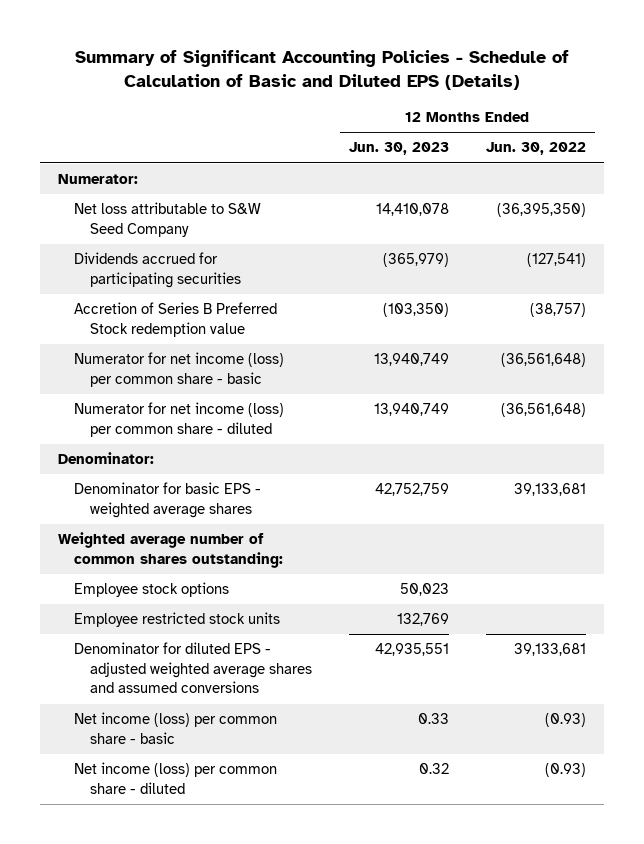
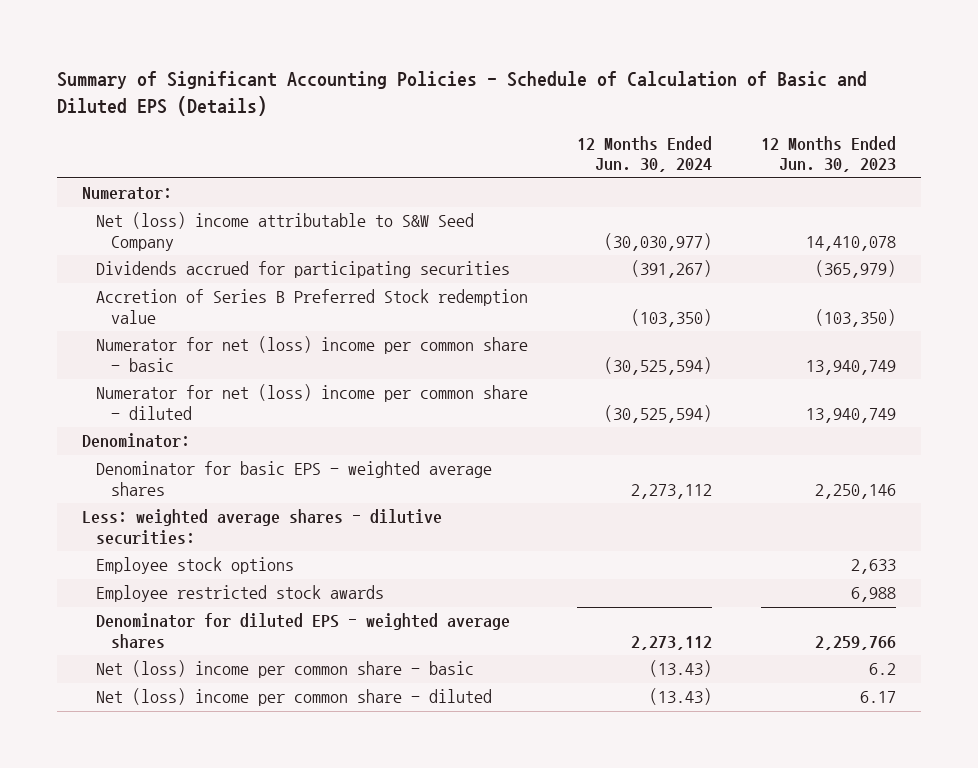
[485,142,586,156] Jun. 30, 2022 -> none
none -> [577,135,713,173] 12 Months Ended Jun. 30, 2024
[74,202,262,237] Net loss attributable to S&W Seed Company -> [96,212,475,252] Net (loss) income attributable to S&W Seed Company
[74,352,285,387] Numerator for net income (loss) per common share - basic -> [96,336,529,373] Numerator for net (loss) income per common share - basic
[74,402,285,437] Numerator for net income (loss) per common share - diluted -> [96,384,529,421] Numerator for net (loss) income per common share - diluted
[374,483,449,497] 42,752,759 -> [815,484,897,500] 2,250,146
[58,532,284,568] Weighted average number of common shares outstanding: -> [81,509,442,546] Less: weighted average shares - dilutive securities:
[399,583,449,597] 50,023 -> [851,559,897,575] 2,633
[74,612,281,628] Employee restricted stock units -> [96,585,385,603] Employee restricted stock awards
[396,613,449,627] 132,769 -> [851,587,897,603] 6,988
[74,642,313,694] Denominator for diluted EPS - adjusted weighted average shares and assumed conversions -> [96,613,511,649] Denominator for diluted EPS - weighted average shares
[374,643,449,657] 42,935,551 -> [815,636,897,651] 2,259,766
[74,712,278,744] Net income (loss) per common share - basic -> [96,660,475,679] Net (loss) income per common share - basic
[417,713,449,725] 0.33 -> [869,663,897,676] 6.2
[74,762,278,794] Net income (loss) per common share - diluted -> [96,688,493,707] Net (loss) income per common share - diluted
[418,763,449,775] 0.32 -> [860,691,897,704] 6.17

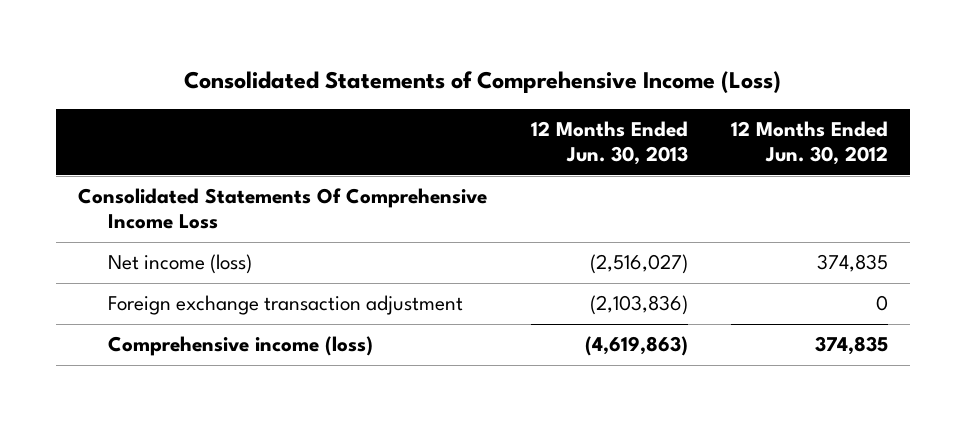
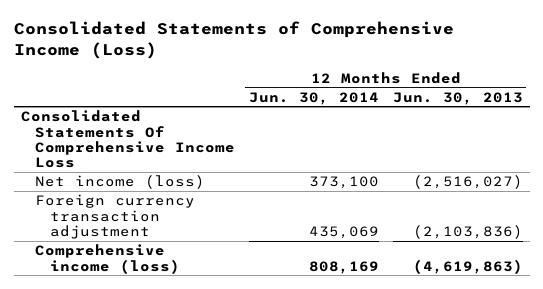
[731,121,889,166] 12 Months Ended Jun. 30, 2012 -> none
none -> [248,91,379,105] Jun. 30, 2014
[108,295,464,316] Foreign exchange transaction adjustment -> [35,194,196,240] Foreign currency transaction adjustment

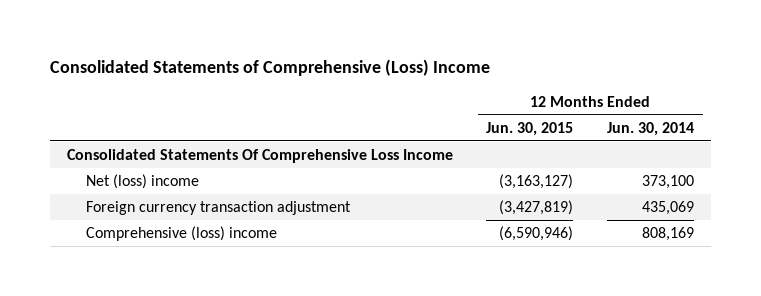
[13,21,454,60] Consolidated Statements of Comprehensive Income (Loss) -> [49,59,490,77] Consolidated Statements of Comprehensive (Loss) Income
[392,91,523,105] Jun. 30, 2013 -> none
none -> [486,121,574,136] Jun. 30, 2015
[20,110,236,169] Consolidated Statements Of Comprehensive Income Loss -> [66,149,453,164] Consolidated Statements Of Comprehensive Loss Income
[35,175,206,190] Net income (loss) -> [85,174,199,190] Net (loss) income
[35,244,180,274] Comprehensive income (loss) -> [85,226,277,242] Comprehensive (loss) income

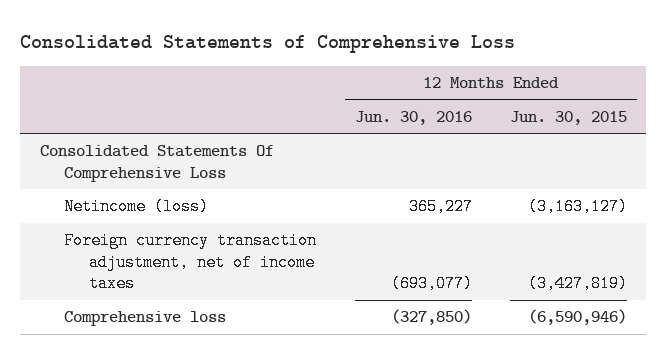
[49,59,490,77] Consolidated Statements of Comprehensive (Loss) Income -> [20,35,516,54] Consolidated Statements of Comprehensive Loss
[607,121,695,136] Jun. 30, 2014 -> none
none -> [354,110,472,125] Jun. 30, 2016
[66,149,453,164] Consolidated Statements Of Comprehensive Loss Income -> [39,145,274,182] Consolidated Statements Of Comprehensive Loss
[85,174,199,190] Net (loss) income -> [64,198,210,216] Netincome (loss)
[85,201,351,216] Foreign currency transaction adjustment -> [64,232,318,293] Foreign currency transaction adjustment, net of income taxes
[85,226,277,242] Comprehensive (loss) income -> [64,311,227,327] Comprehensive loss

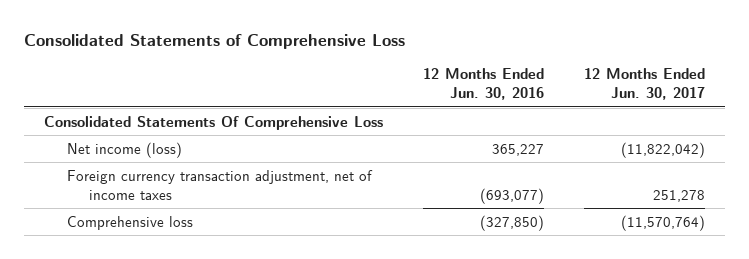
[510,110,628,125] Jun. 30, 2015 -> none
none -> [583,68,705,101] 12 Months Ended Jun. 30, 2017
[64,198,210,216] Netincome (loss) -> [66,141,182,158] Net income (loss)

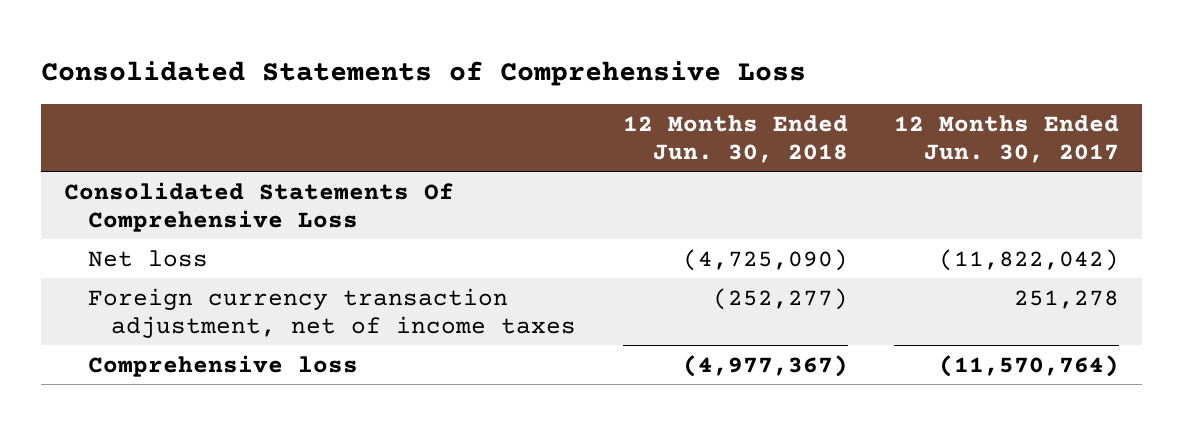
[422,68,544,101] 12 Months Ended Jun. 30, 2016 -> none
none -> [622,114,848,164] 12 Months Ended Jun. 30, 2018
[66,141,182,158] Net income (loss) -> [87,249,208,267] Net loss

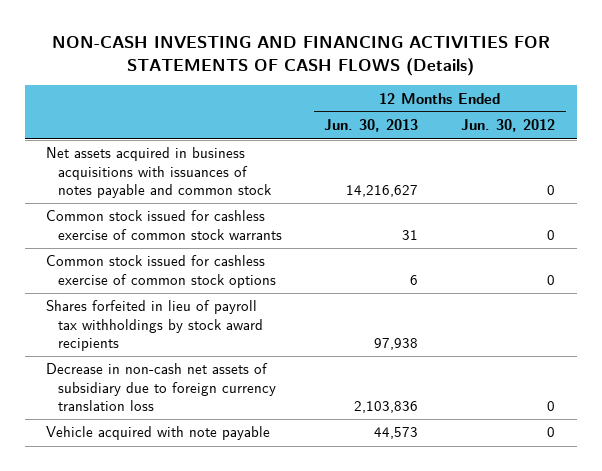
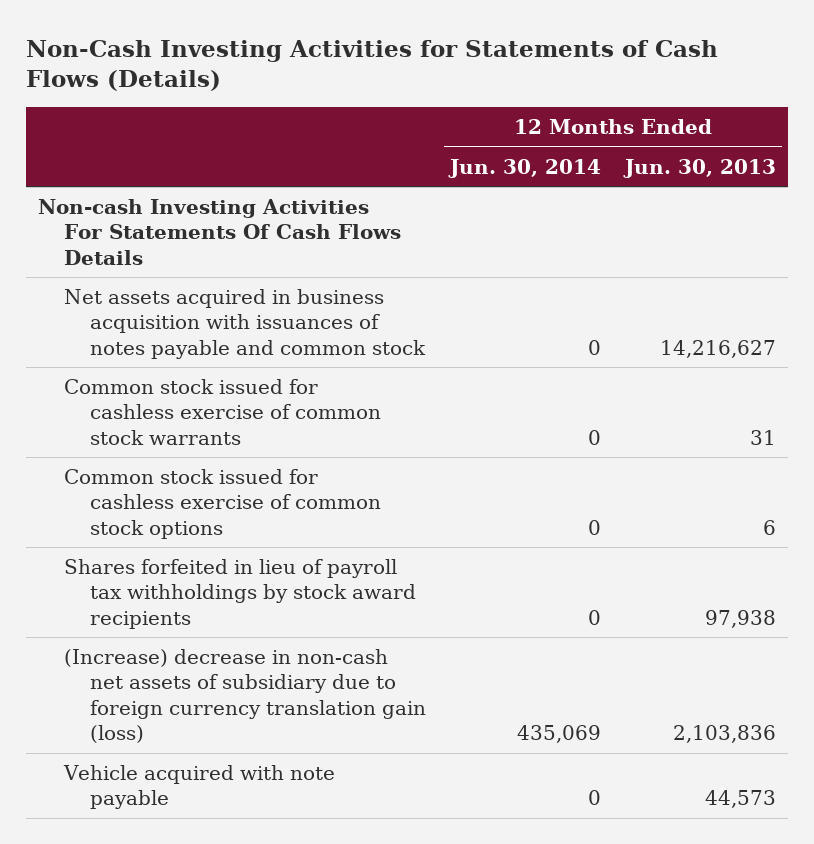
[51,35,550,76] NON-CASH INVESTING AND FINANCING ACTIVITIES FOR STATEMENTS OF CASH FLOWS (Details) -> [26,39,719,92] Non-Cash Investing Activities for Statements of Cash Flows (Details)
[461,119,556,133] Jun. 30, 2012 -> none
none -> [448,158,602,178] Jun. 30, 2014
none -> [38,199,402,265] Non-cash Investing Activities For Statements Of Cash Flows Details
[46,147,272,198] Net assets acquired in business acquisitions with issuances of notes payable and common stock -> [64,289,427,359] Net assets acquired in business acquisition with issuances of notes payable and common stock
[46,363,276,411] Decrease in non-cash net assets of subsidiary due to foreign currency translation loss -> [64,649,427,743] (Increase) decrease in non-cash net assets of subsidiary due to foreign currency translation gain (loss)

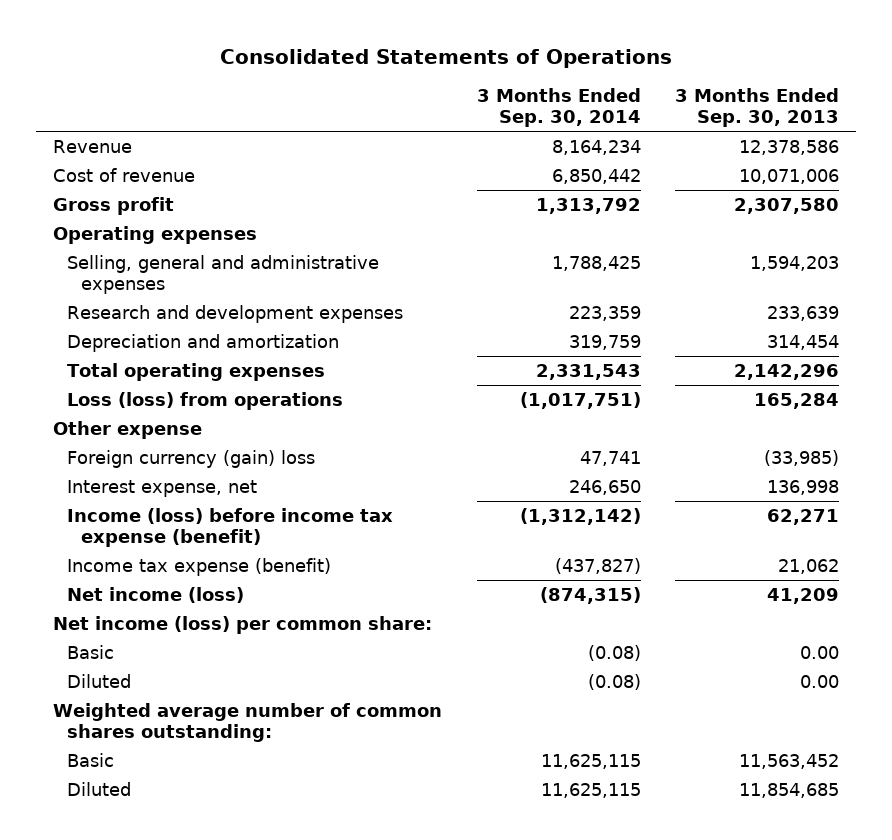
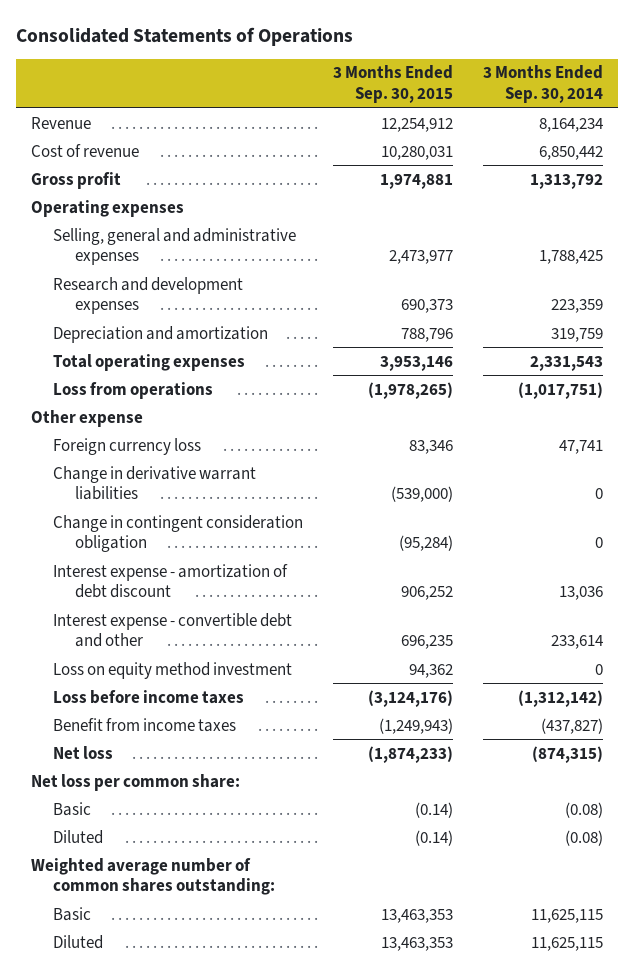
[674,88,839,128] 3 Months Ended Sep. 30, 2013 -> none
none -> [332,65,453,104] 3 Months Ended Sep. 30, 2015
[67,392,344,411] Loss (loss) from operations -> [52,381,213,399] Loss from operations
[67,480,258,498] Interest expense, net -> none
[67,450,316,469] Foreign currency (gain) loss -> [52,437,201,455] Foreign currency loss
none -> [52,465,256,501] Change in derivative warrant liabilities
none -> [52,514,303,553] Change in contingent consideration obligation
none -> [52,563,288,599] Interest expense - amortization of debt discount
none -> [52,612,292,648] Interest expense - convertible debt and other
none -> [52,661,292,679] Loss on equity method investment
[67,508,394,548] Income (loss) before income tax expense (benefit) -> [52,689,244,704] Loss before income taxes
[67,558,332,577] Income tax expense (benefit) -> [52,717,236,732] Benefit from income taxes
[67,587,245,604] Net income (loss) -> [52,745,113,759] Net loss
[53,616,433,635] Net income (loss) per common share: -> [30,773,240,791] Net loss per common share:

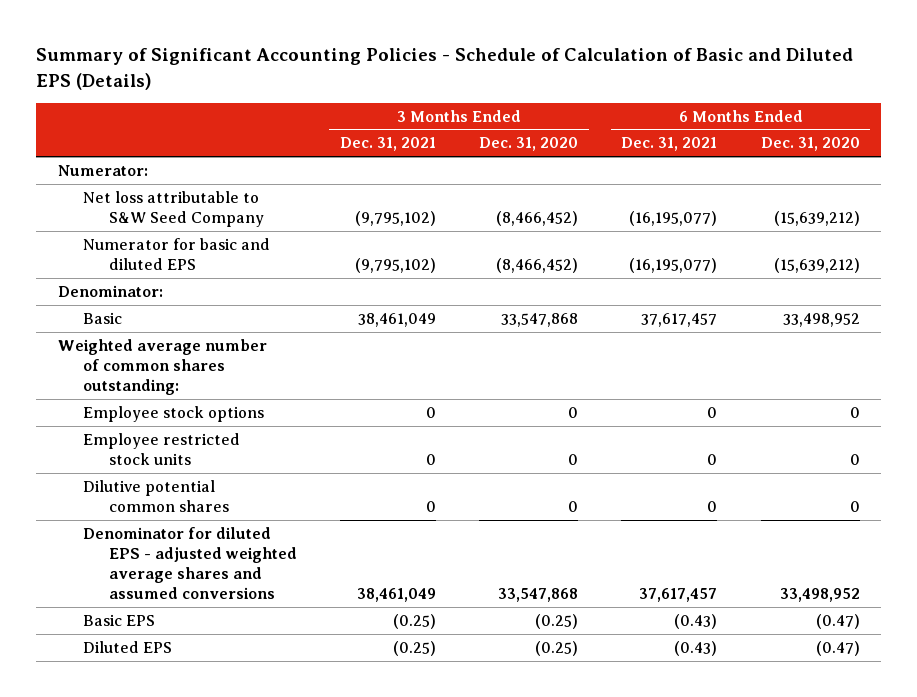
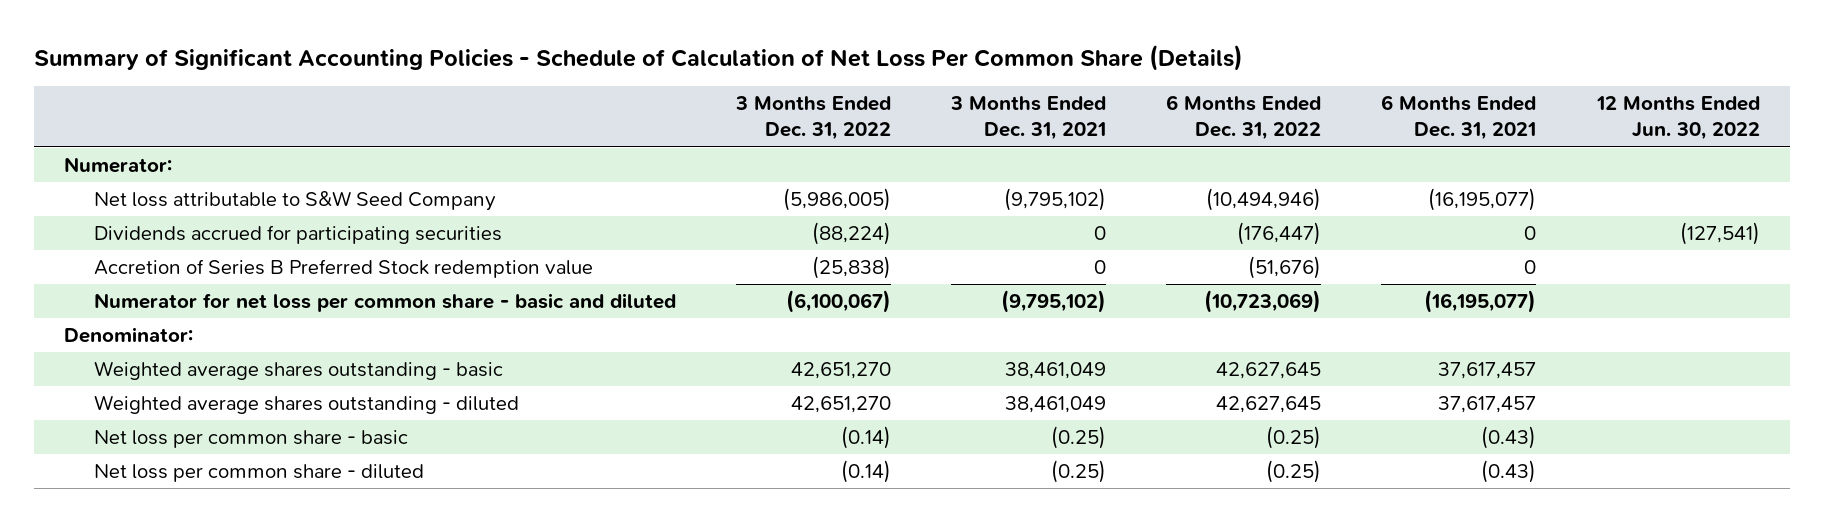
[36,48,854,90] Summary of Significant Accounting Policies - Schedule of Calculation of Basic and Diluted EPS (Details) -> [33,44,1243,71] Summary of Significant Accounting Policies - Schedule of Calculation of Net Loss Per Common Share (Details)
[479,137,579,152] Dec. 31, 2020 -> none
[760,137,860,152] Dec. 31, 2020 -> none
none -> [734,96,891,141] 3 Months Ended Dec. 31, 2022
none -> [1166,95,1322,141] 6 Months Ended Dec. 31, 2022
none -> [1595,96,1760,141] 12 Months Ended Jun. 30, 2022
none -> [93,225,502,245] Dividends accrued for participating securities
none -> [93,259,593,279] Accretion of Series B Preferred Stock redemption value
[83,237,271,270] Numerator for basic and diluted EPS -> [93,293,676,313] Numerator for net loss per common share - basic and diluted
[57,338,267,395] Weighted average number of common shares outstanding: -> none
[83,405,265,422] Employee stock options -> none
[83,432,241,465] Employee restricted stock units -> none
[83,479,229,512] Dilutive potential common shares -> none
[83,311,123,324] Basic -> [93,361,503,381] Weighted average shares outstanding - basic
[83,526,297,599] Denominator for diluted EPS - adjusted weighted average shares and assumed conversions -> [93,395,519,415] Weighted average shares outstanding - diluted
[83,613,156,626] Basic EPS -> [93,430,408,449] Net loss per common share - basic
[83,640,173,653] Diluted EPS -> [93,464,424,483] Net loss per common share - diluted

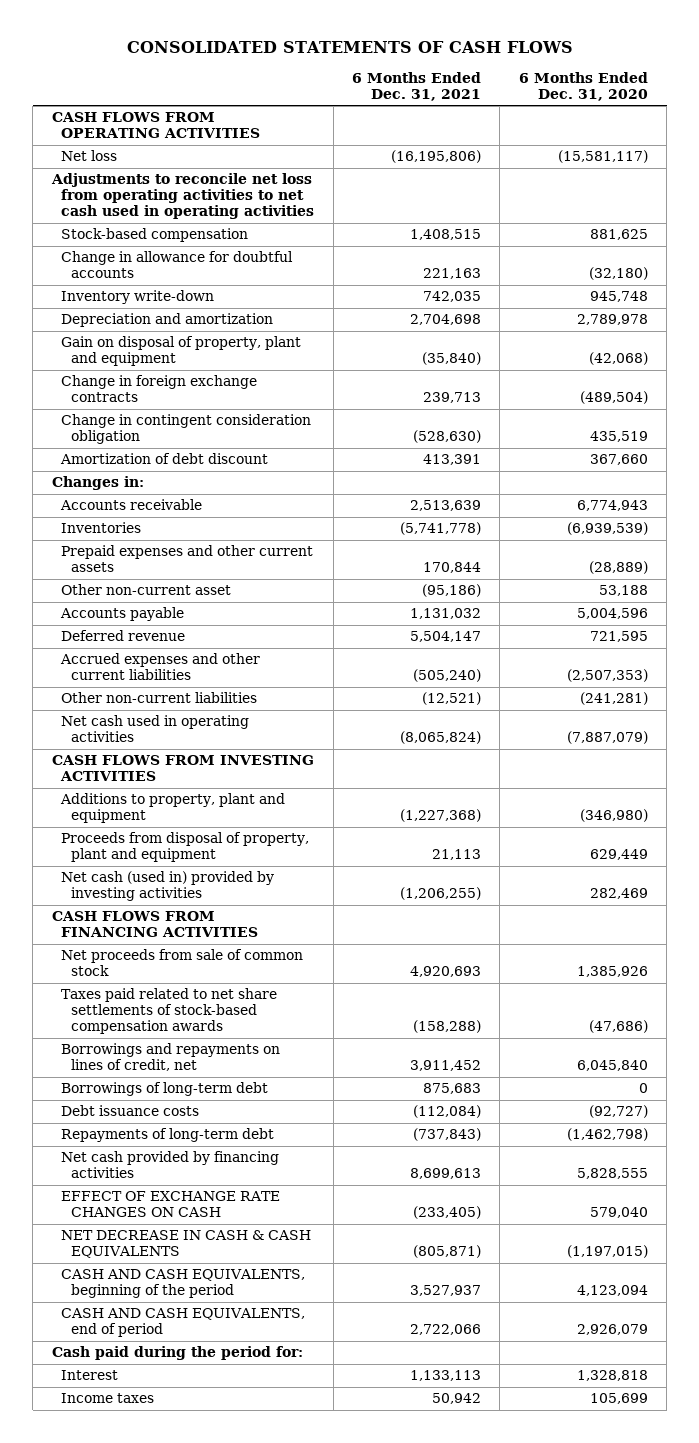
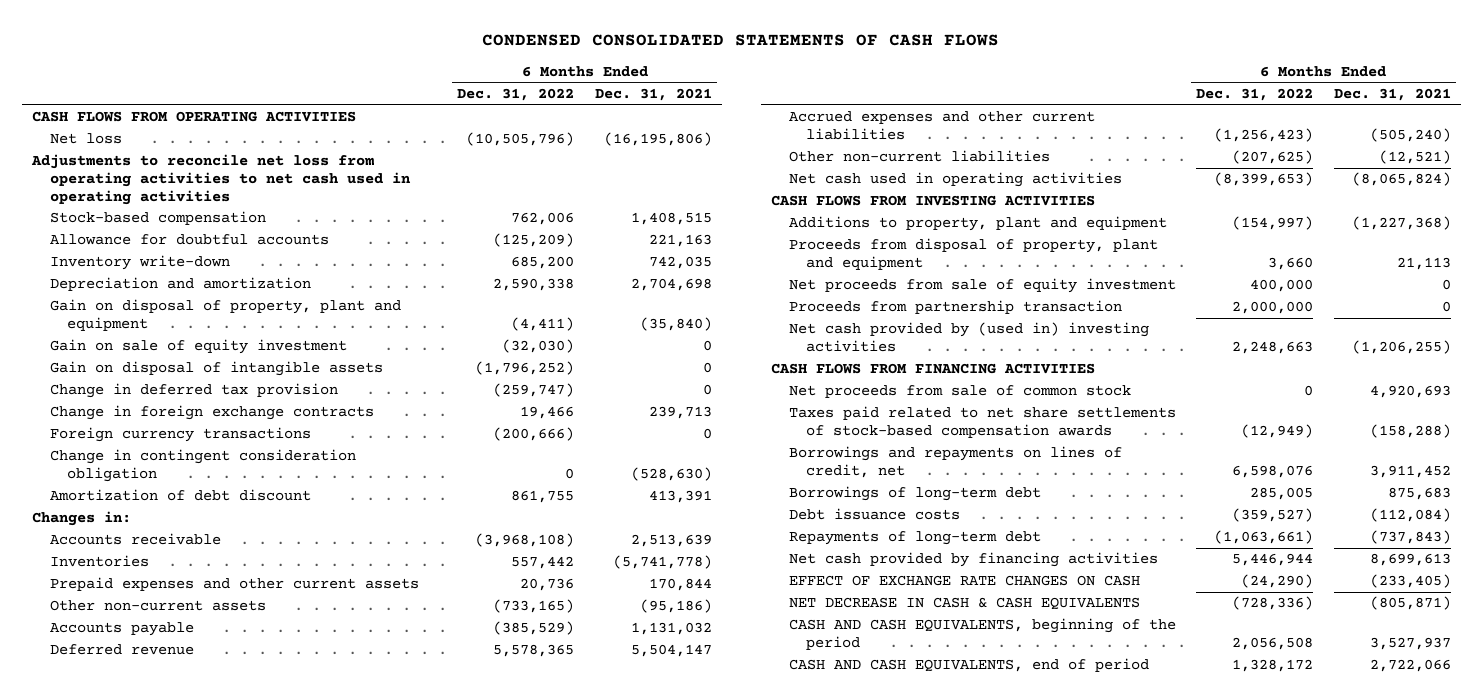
[126,41,573,54] CONSOLIDATED STATEMENTS OF CASH FLOWS -> [482,34,1000,47] CONDENSED CONSOLIDATED STATEMENTS OF CASH FLOWS
[518,72,648,102] 6 Months Ended Dec. 31, 2020 -> none
none -> [457,88,575,102] Dec. 31, 2022
[61,251,294,279] Change in allowance for doubtful accounts -> [49,234,329,246] Allowance for doubtful accounts
none -> [49,339,347,355] Gain on sale of equity investment
none -> [49,361,383,377] Gain on disposal of intangible assets
none -> [49,383,338,399] Change in deferred tax provision
none -> [49,427,311,443] Foreign currency transactions
[61,584,232,596] Other non-current asset -> [49,600,266,612] Other non-current assets
none -> [788,278,1176,294] Net proceeds from sale of equity investment
none -> [788,300,1122,315] Proceeds from partnership transaction
[61,871,275,902] Net cash (used in) provided by investing activities -> [788,322,1149,353] Net cash provided by (used in) investing activities
[51,1346,303,1361] Cash paid during the period for: -> none
[61,1370,119,1381] Interest -> none
[61,1393,155,1404] Income taxes -> none

